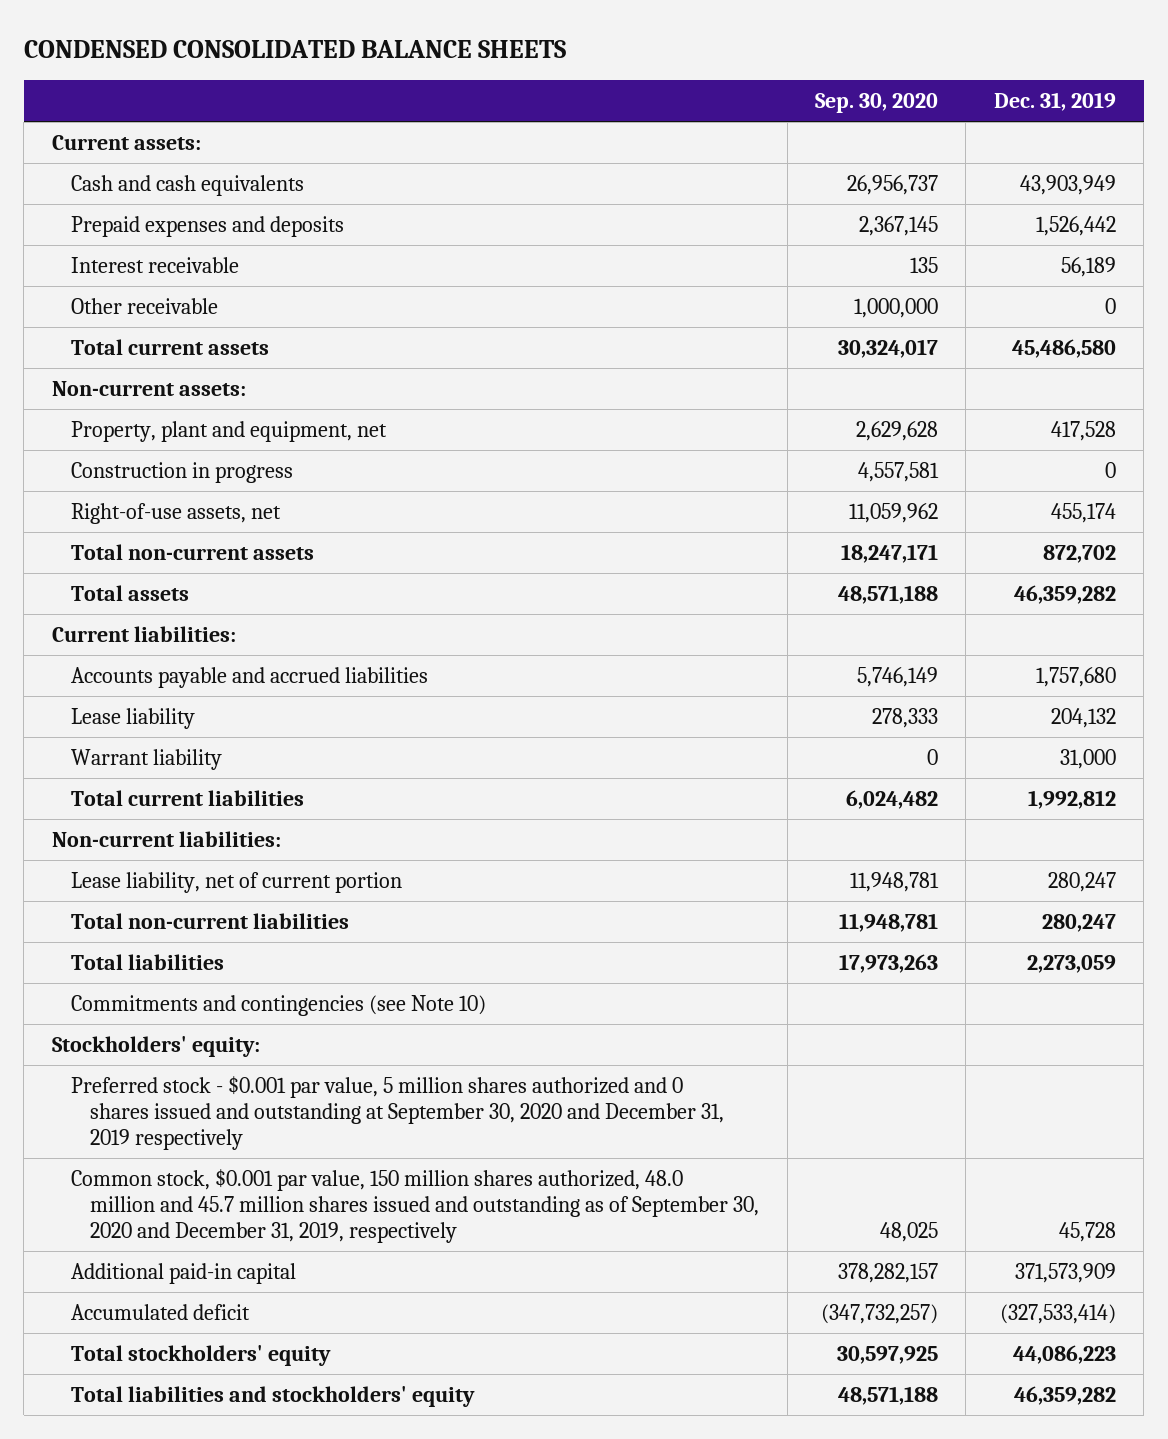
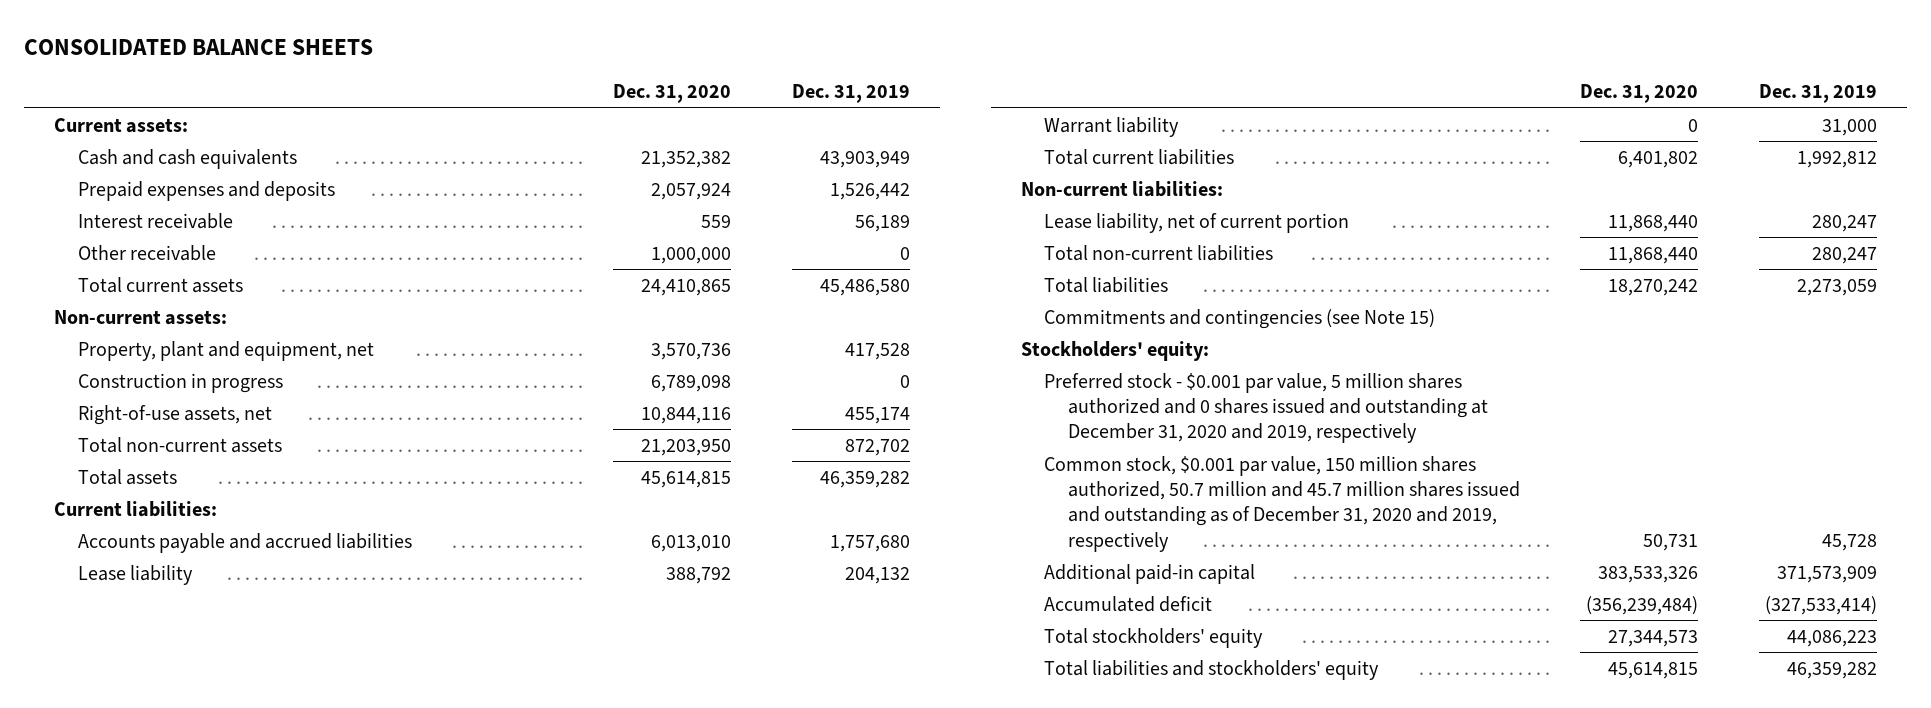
[23,40,566,59] CONDENSED CONSOLIDATED BALANCE SHEETS -> [23,39,373,56] CONSOLIDATED BALANCE SHEETS
[814,93,938,114] Sep. 30, 2020 -> none
none -> [613,84,732,104] Dec. 31, 2020
[70,995,486,1017] Commitments and contingencies (see Note 10) -> [1044,308,1436,329] Commitments and contingencies (see Note 15)
[70,1076,725,1151] Preferred stock - $0.001 par value, 5 million shares authorized and 0 shares issued and outstanding at September 30, 2020 and December 31, 2019 respectively -> [1044,372,1488,444] Preferred stock - $0.001 par value, 5 million shares authorized and 0 shares issued and outstanding at December 31, 2020 and 2019, respectively
[70,1169,760,1244] Common stock, $0.001 par value, 150 million shares authorized, 48.0 million and 45.7 million shares issued and outstanding as of September 30, 2020 and December 31, 2019, respectively -> [1044,455,1520,552] Common stock, $0.001 par value, 150 million shares authorized, 50.7 million and 45.7 million shares issued and outstanding as of December 31, 2020 and 2019, respectively

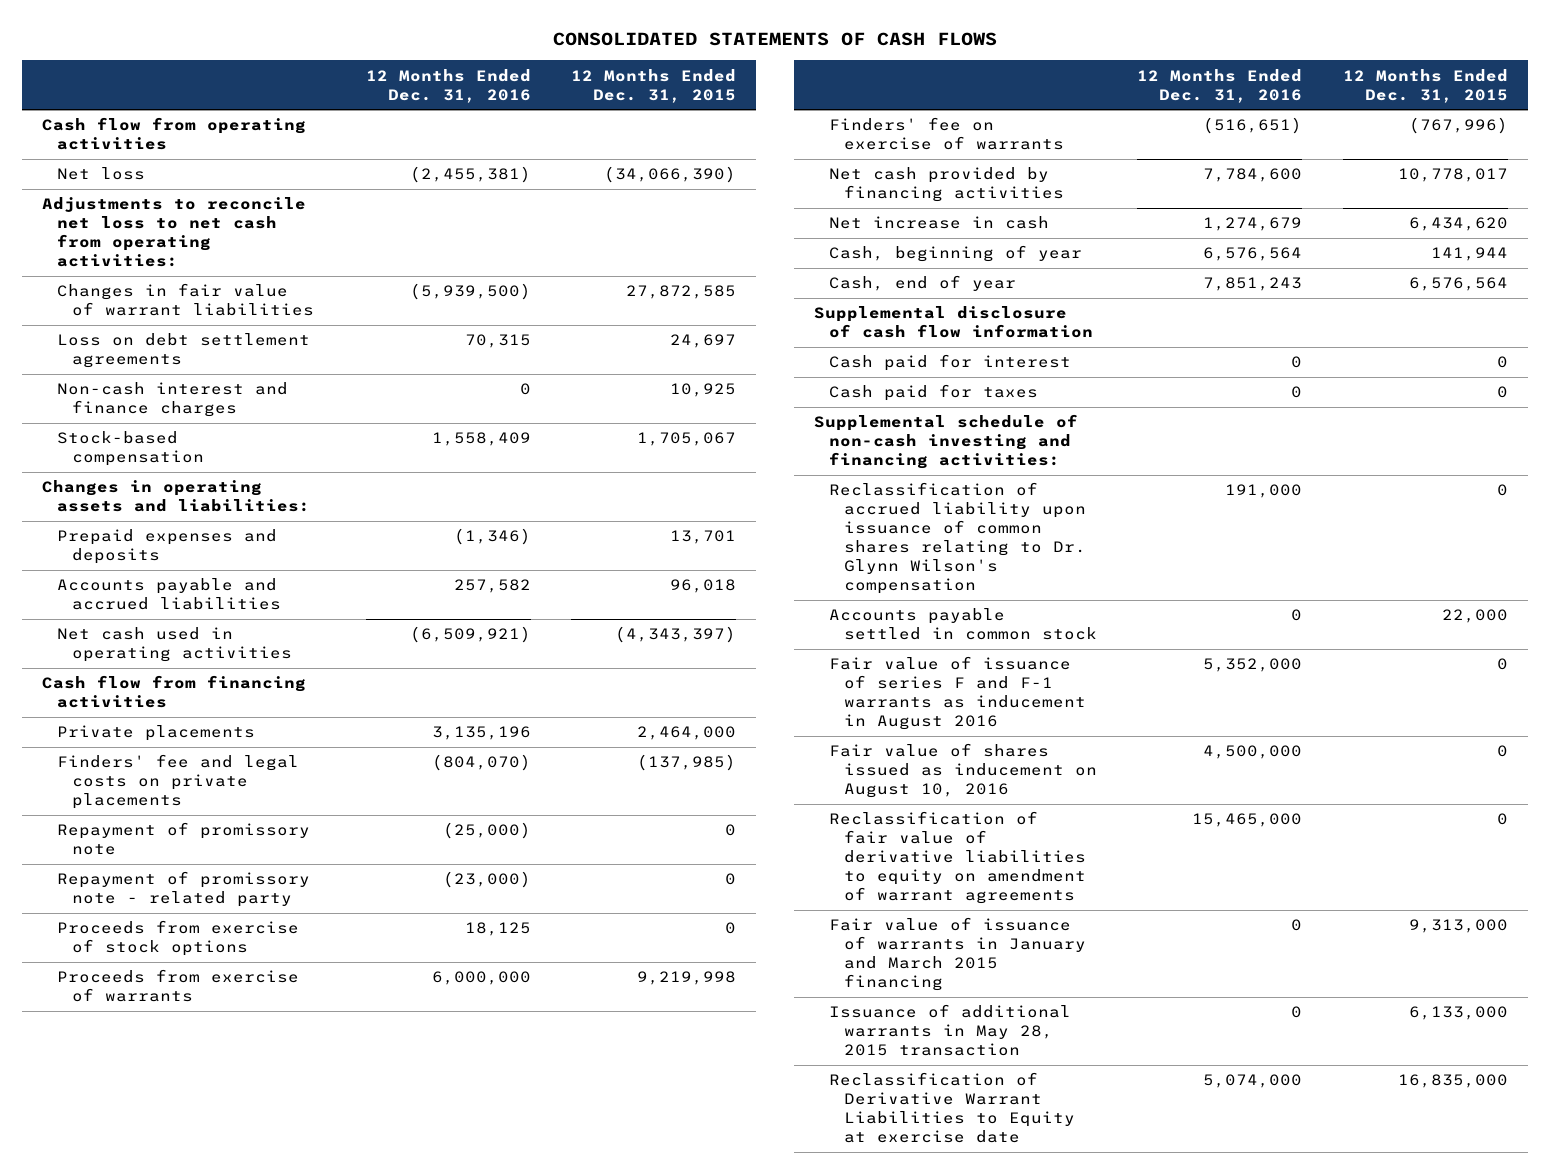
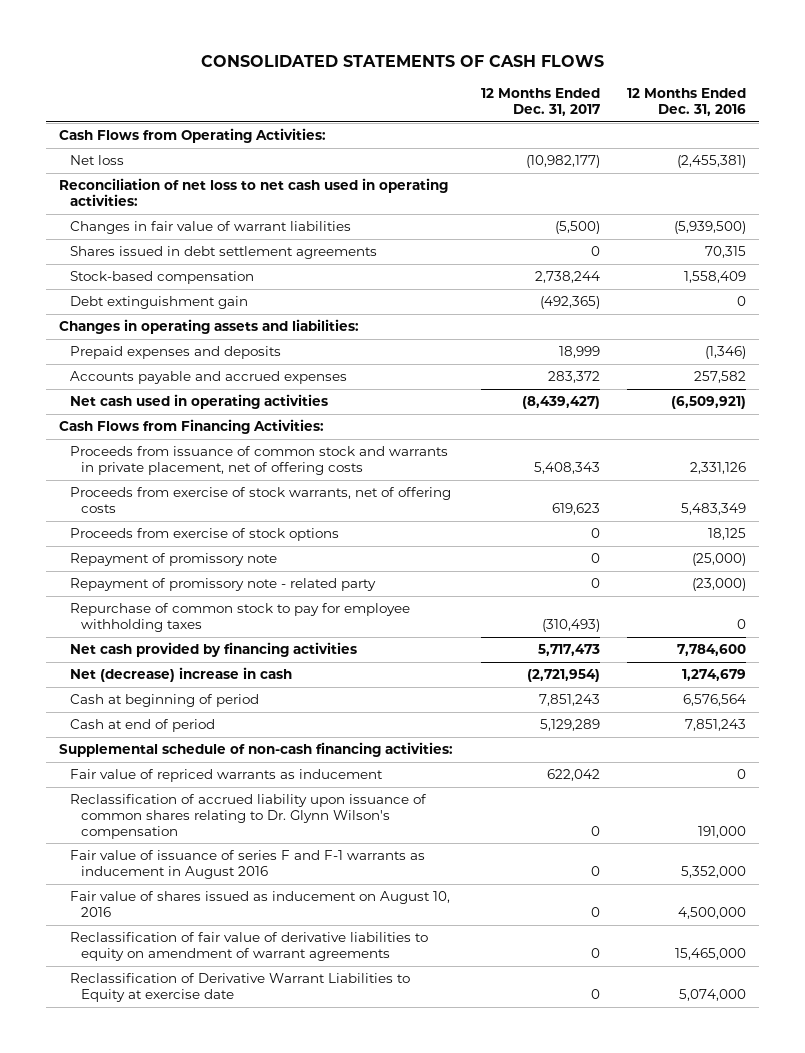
[571,68,737,103] 12 Months Ended Dec. 31, 2015 -> none
none -> [480,88,600,117] 12 Months Ended Dec. 31, 2017
[42,117,307,151] Cash flow from operating activities -> [59,128,327,144] Cash Flows from Operating Activities:
[42,197,307,268] Adjustments to reconcile net loss to net cash from operating activities: -> [59,178,449,207] Reconciliation of net loss to net cash used in operating activities:
[57,382,289,418] Non-cash interest and finance charges -> none
[57,333,311,369] Loss on debt settlement agreements -> [70,246,378,260] Shares issued in debt settlement agreements
none -> [70,296,249,310] Debt extinguishment gain
[57,578,282,611] Accounts payable and accrued liabilities -> [70,371,348,385] Accounts payable and accrued expenses
[57,725,256,742] Private placements -> none
[57,754,300,810] Finders' fee and legal costs on private placements -> none
[42,675,307,709] Cash flow from financing activities -> [59,419,325,435] Cash Flows from Financing Activities:
none -> [70,446,449,476] Proceeds from issuance of common stock and warrants in private placement, net of offering costs
none -> [70,487,452,514] Proceeds from exercise of stock warrants, net of offering costs
[57,920,300,957] Proceeds from exercise of stock options -> [70,528,340,542] Proceeds from exercise of stock options
[57,969,300,1003] Proceeds from exercise of warrants -> none
[828,117,1064,151] Finders' fee on exercise of warrants -> none
none -> [70,603,411,633] Repurchase of common stock to pay for employee withholding taxes
[814,306,1093,339] Supplemental disclosure of cash flow information -> none
[828,354,1071,372] Cash paid for interest -> none
[828,384,1038,402] Cash paid for taxes -> none
[828,216,1049,230] Net increase in cash -> [70,667,293,683] Net (decrease) increase in cash
[828,245,1082,263] Cash, beginning of year -> [70,694,260,708] Cash at beginning of period
[828,275,1016,292] Cash, end of year -> [70,719,216,733] Cash at end of period
[814,414,1079,470] Supplemental schedule of non-cash investing and financing activities: -> [59,742,454,758] Supplemental schedule of non-cash financing activities:
none -> [70,769,384,783] Fair value of repriced warrants as inducement
[828,608,1097,641] Accounts payable settled in common stock -> none
[828,917,1086,992] Fair value of issuance of warrants in January and March 2015 financing -> none
[828,1004,1071,1057] Issuance of additional warrants in May 28, 2015 transaction -> none

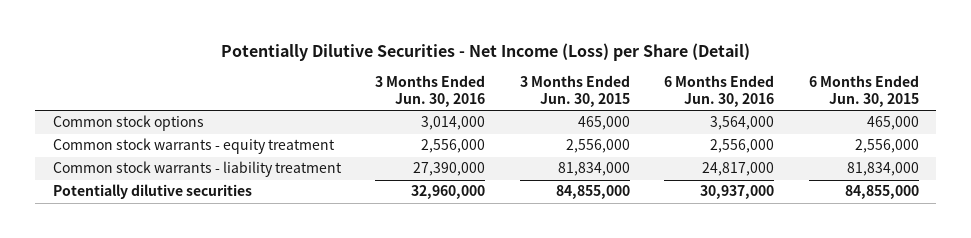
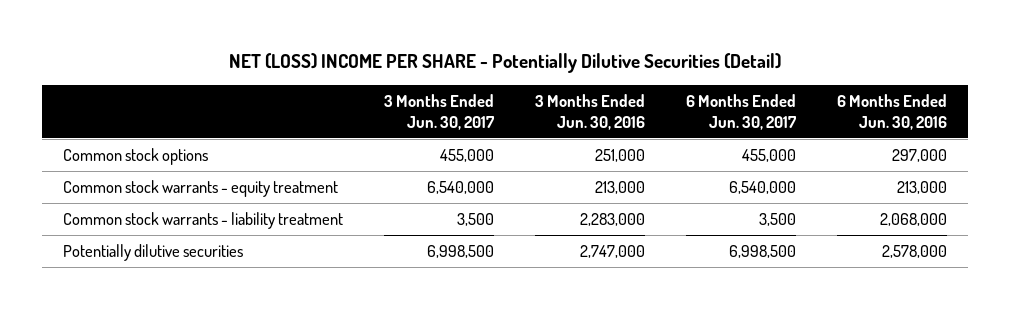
[220,42,750,61] Potentially Dilutive Securities - Net Income (Loss) per Share (Detail) -> [229,52,782,73] NET (LOSS) INCOME PER SHARE - Potentially Dilutive Securities (Detail)
[519,75,630,108] 3 Months Ended Jun. 30, 2015 -> none
[808,75,919,108] 6 Months Ended Jun. 30, 2015 -> none
none -> [383,93,495,130] 3 Months Ended Jun. 30, 2017
none -> [686,93,798,130] 6 Months Ended Jun. 30, 2017
[421,116,486,131] 3,014,000 -> [595,149,646,163] 251,000
[710,116,775,131] 3,564,000 -> [892,149,948,163] 297,000
[421,139,486,154] 2,556,000 -> [595,181,646,195] 213,000
[710,139,775,154] 2,556,000 -> [897,181,948,195] 213,000
[413,162,486,177] 27,390,000 -> [580,213,646,227] 2,283,000
[702,162,775,177] 24,817,000 -> [880,213,948,227] 2,068,000
[411,185,486,200] 32,960,000 -> [580,245,646,259] 2,747,000
[700,185,775,200] 30,937,000 -> [882,245,948,259] 2,578,000

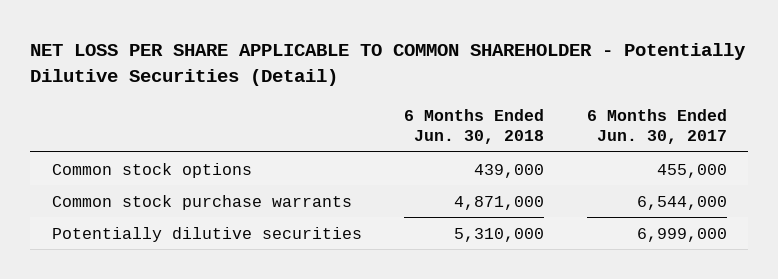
[229,52,782,73] NET (LOSS) INCOME PER SHARE - Potentially Dilutive Securities (Detail) -> [30,43,747,87] NET LOSS PER SHARE APPLICABLE TO COMMON SHAREHOLDER - Potentially Dilutive Securities (Detail)
[383,93,495,130] 3 Months Ended Jun. 30, 2017 -> none
[535,93,646,130] 3 Months Ended Jun. 30, 2016 -> none
[837,93,948,130] 6 Months Ended Jun. 30, 2016 -> none
none -> [404,108,545,145] 6 Months Ended Jun. 30, 2018
[62,212,343,230] Common stock warrants - liability treatment -> none
[62,180,338,198] Common stock warrants - equity treatment -> [51,194,352,210] Common stock purchase warrants
[729,181,797,195] 6,540,000 -> [636,195,727,210] 6,544,000
[729,245,797,259] 6,998,500 -> [636,227,727,242] 6,999,000

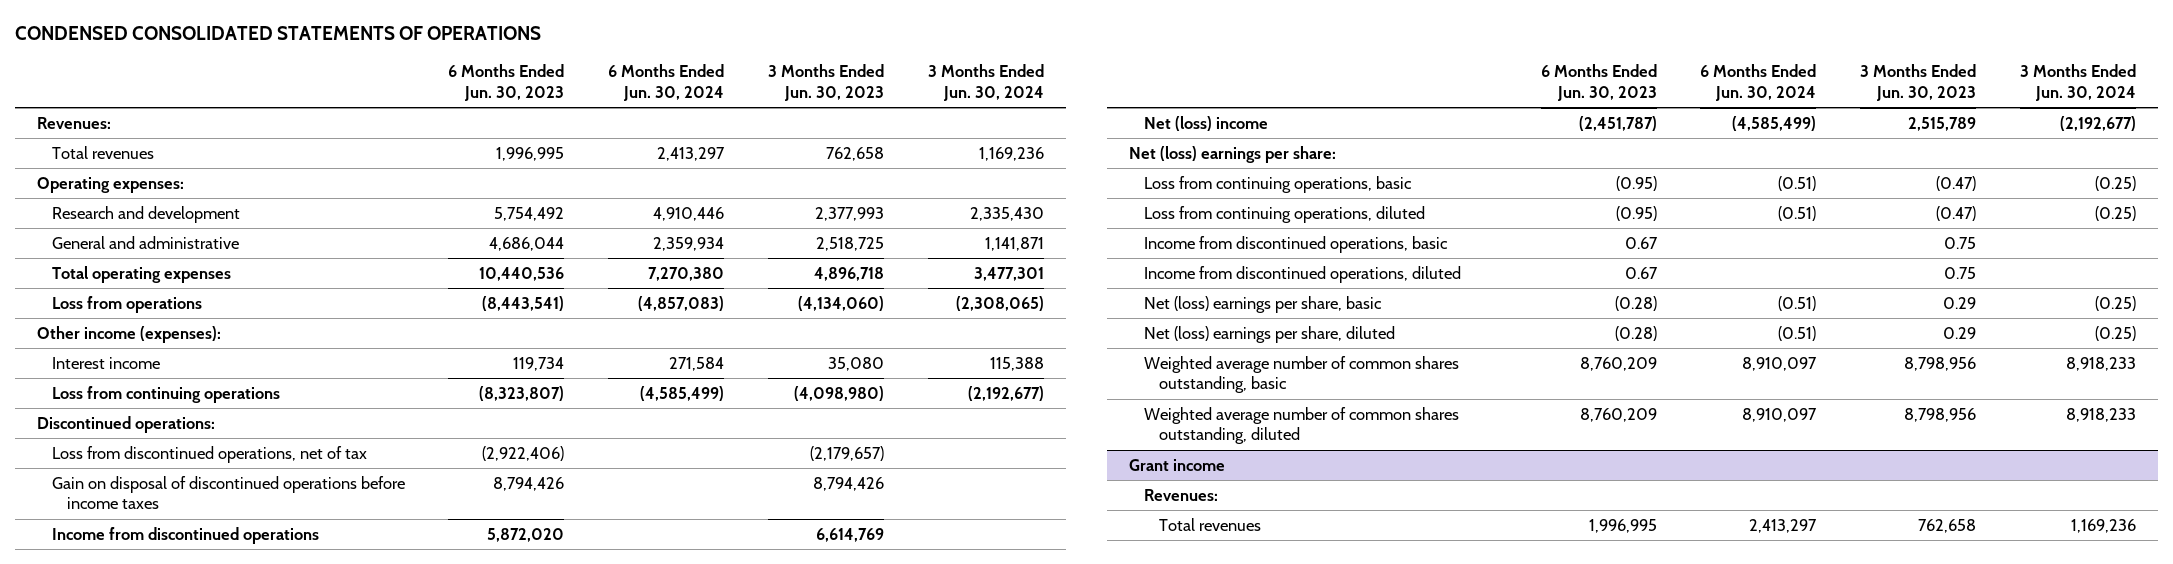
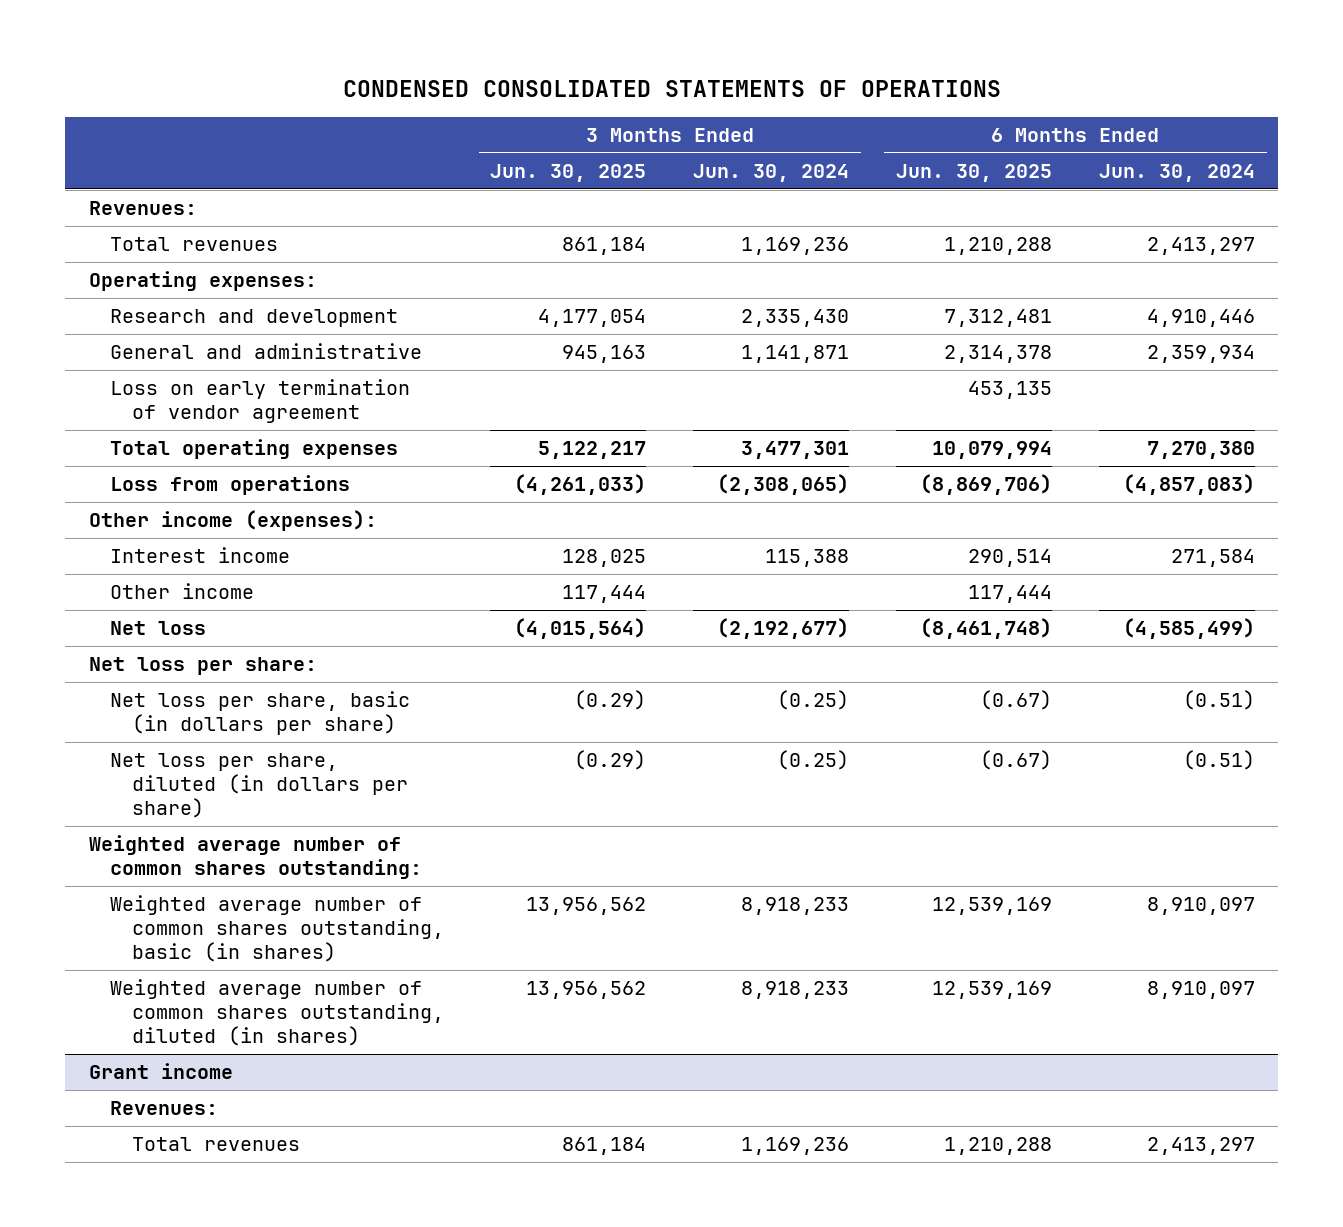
[448,64,565,101] 6 Months Ended Jun. 30, 2023 -> none
[768,64,885,101] 3 Months Ended Jun. 30, 2023 -> none
none -> [490,163,647,182] Jun. 30, 2025
none -> [895,163,1052,182] Jun. 30, 2025
none -> [110,379,411,424] Loss on early termination of vendor agreement
[51,385,280,403] Loss from continuing operations -> none
[36,415,215,433] Discontinued operations: -> none
[51,445,367,463] Loss from discontinued operations, net of tax -> none
[51,475,405,510] Gain on disposal of discontinued operations before income taxes -> none
[51,526,319,544] Income from discontinued operations -> none
[1143,175,1412,193] Loss from continuing operations, basic -> none
[1143,205,1425,223] Loss from continuing operations, diluted -> none
[1143,235,1448,253] Income from discontinued operations, basic -> none
[1143,265,1461,283] Income from discontinued operations, diluted -> none
none -> [110,583,255,600] Other income
[1143,115,1268,131] Net (loss) income -> [110,621,207,636] Net loss
[1128,145,1336,163] Net (loss) earnings per share: -> [88,657,317,676] Net loss per share:
[1143,295,1382,313] Net (loss) earnings per share, basic -> [110,691,411,736] Net loss per share, basic (in dollars per share)
[1143,325,1395,343] Net (loss) earnings per share, diluted -> [110,753,408,819] Net loss per share, diluted (in dollars per share)
none -> [88,835,423,880] Weighted average number of common shares outstanding:
[1143,355,1459,394] Weighted average number of common shares outstanding, basic -> [110,895,444,963] Weighted average number of common shares outstanding, basic (in shares)
[1143,406,1459,445] Weighted average number of common shares outstanding, diluted -> [110,979,444,1047] Weighted average number of common shares outstanding, diluted (in shares)

